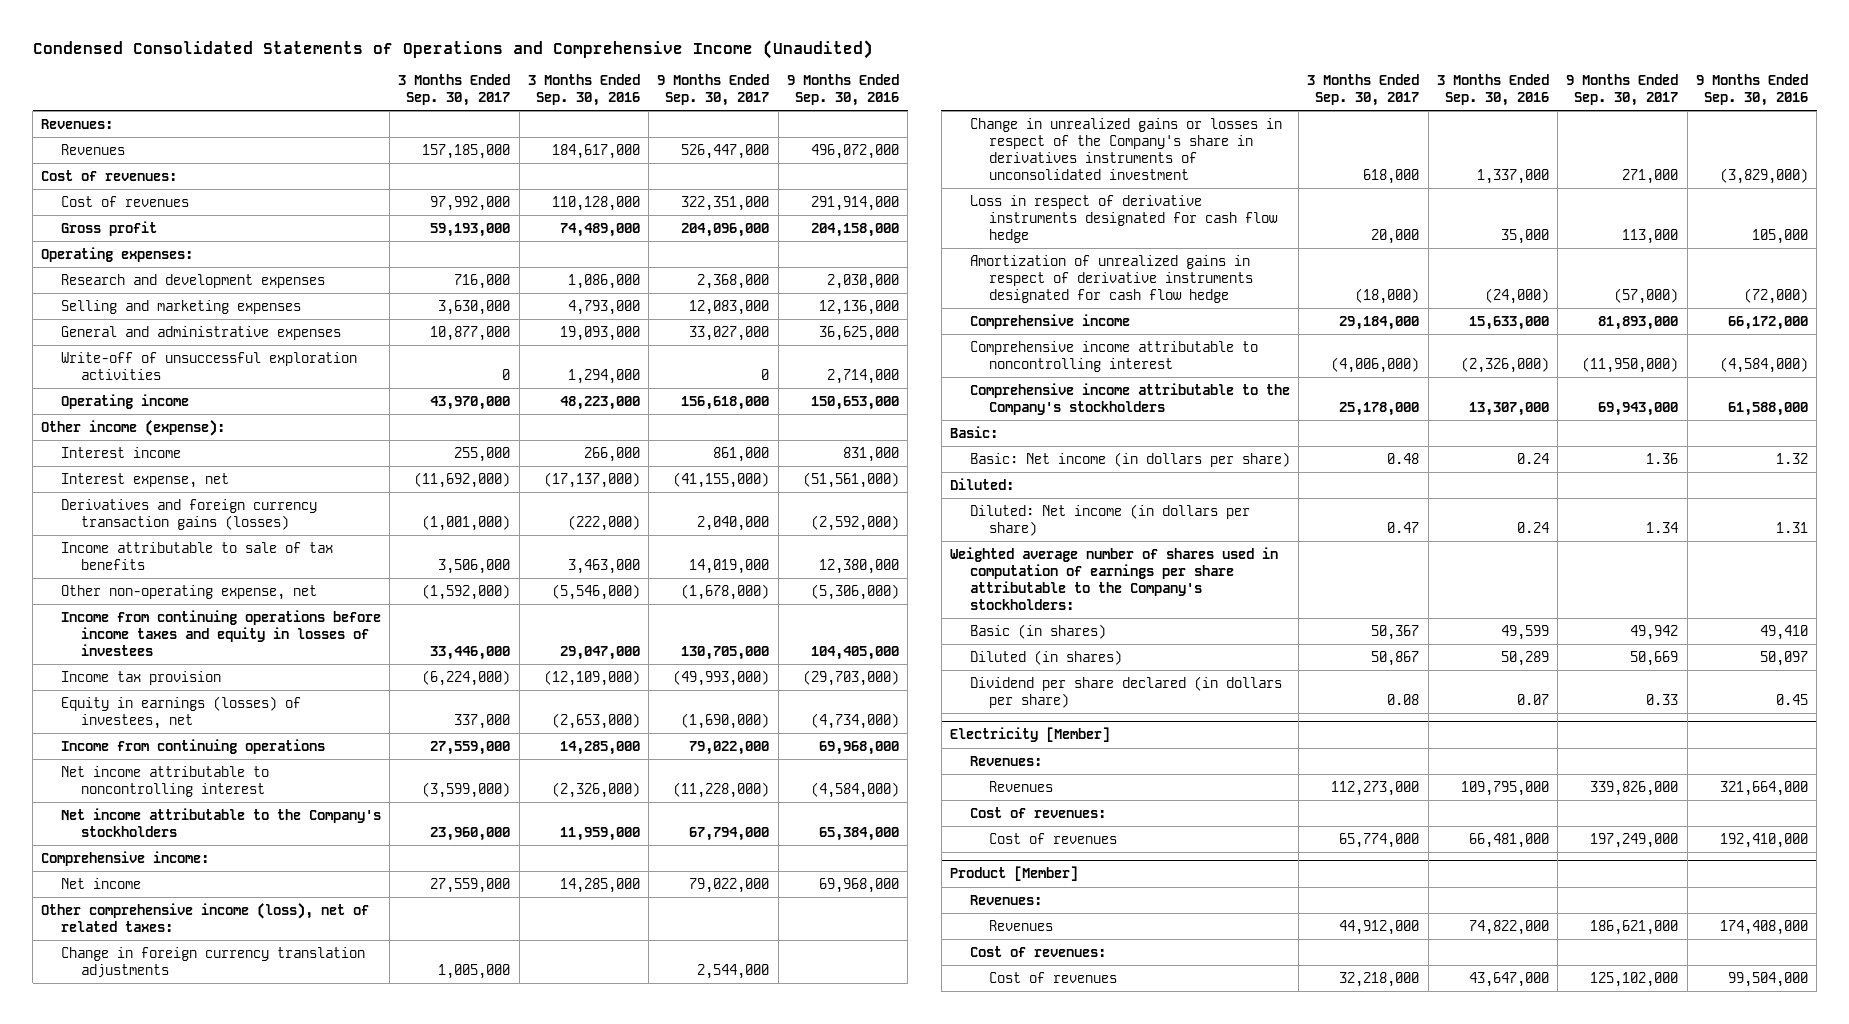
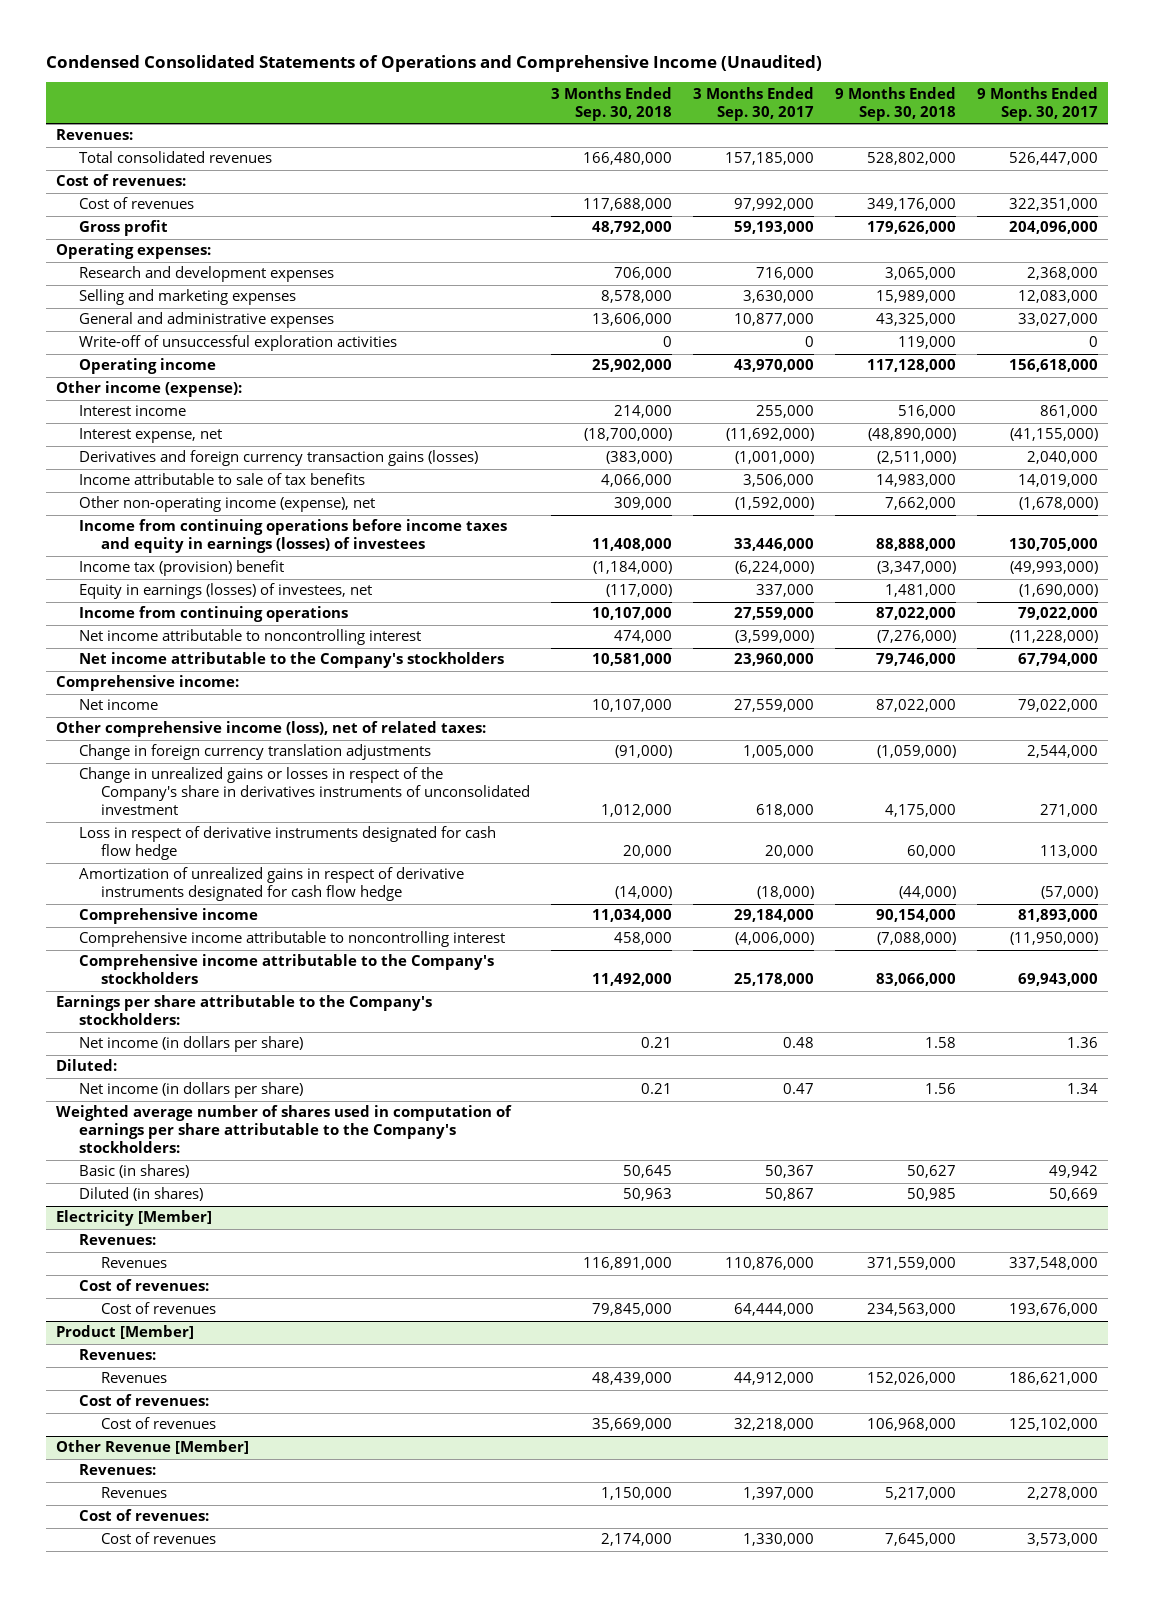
[527,73,640,106] 3 Months Ended Sep. 30, 2016 -> none
[786,73,899,106] 9 Months Ended Sep. 30, 2016 -> none
none -> [550,86,672,121] 3 Months Ended Sep. 30, 2018
none -> [834,86,956,121] 9 Months Ended Sep. 30, 2018
[60,143,125,155] Revenues -> [78,151,272,164] Total consolidated revenues
[60,584,317,600] Other non-operating expense, net -> [78,496,375,513] Other non-operating income (expense), net
[60,609,381,656] Income from continuing operations before income taxes and equity in losses of investees -> [78,519,507,554] Income from continuing operations before income taxes and equity in earnings (losses) of investees
[60,670,221,685] Income tax provision -> [78,560,284,577] Income tax (provision) benefit
[950,425,999,438] Basic: -> none
none -> [56,995,433,1026] Earnings per share attributable to the Company's stockholders:
[969,451,1290,467] Basic: Net income (in dollars per share) -> [78,1036,303,1053] Net income (in dollars per share)
[969,503,1250,536] Diluted: Net income (in dollars per share) -> [78,1082,303,1099] Net income (in dollars per share)
[969,675,1282,708] Dividend per share declared (in dollars per share) -> none
[1331,780,1420,796] 112,273,000 -> [724,1257,814,1271] 110,876,000
[1590,780,1679,796] 339,826,000 -> [1008,1257,1098,1271] 337,548,000
[1339,832,1420,848] 65,774,000 -> [733,1303,814,1317] 64,444,000
[1590,832,1679,848] 197,249,000 -> [1008,1303,1098,1317] 193,676,000
none -> [56,1440,250,1455] Other Revenue [Member]
none -> [78,1464,156,1476] Revenues:
none -> [100,1487,167,1499] Revenues
none -> [78,1509,209,1522] Cost of revenues:
none -> [100,1532,216,1545] Cost of revenues

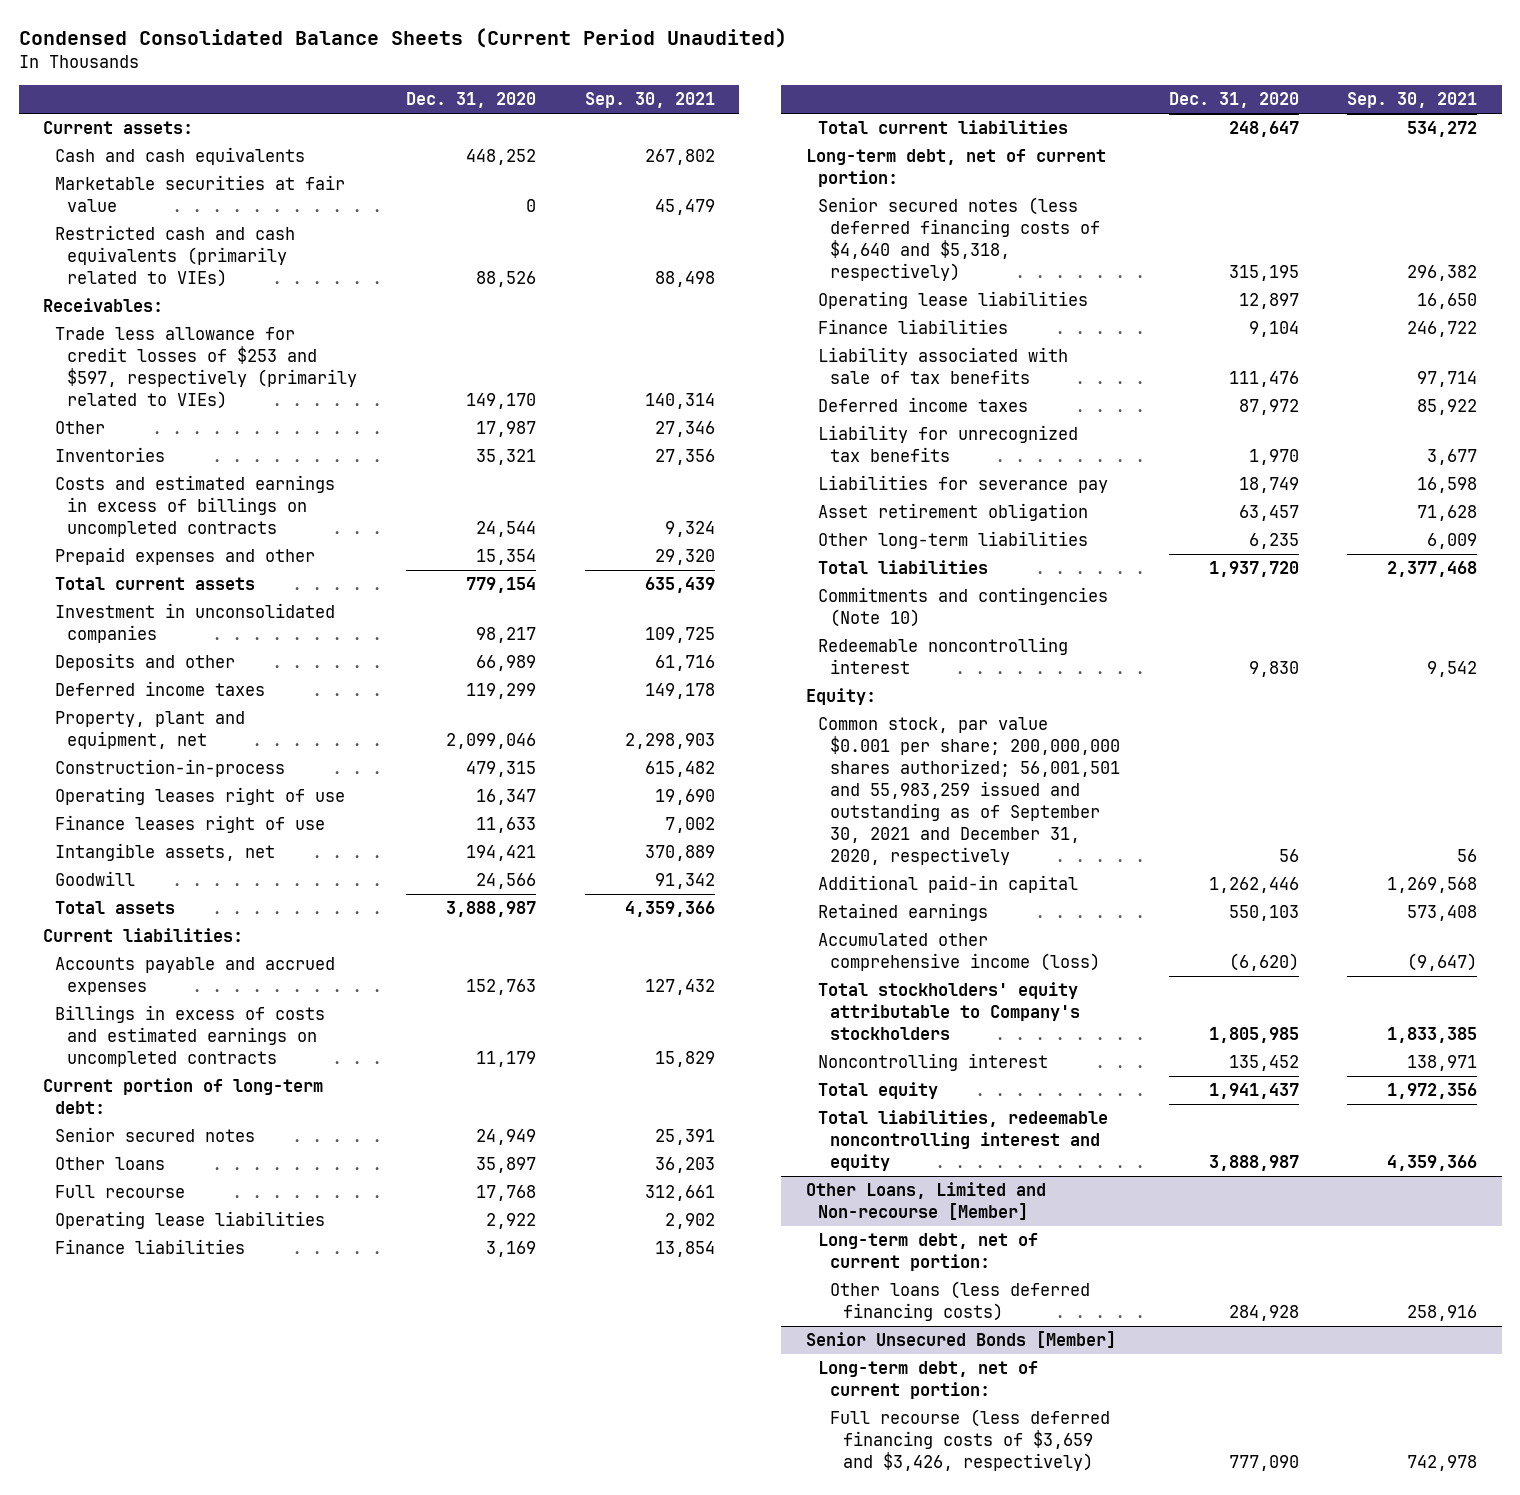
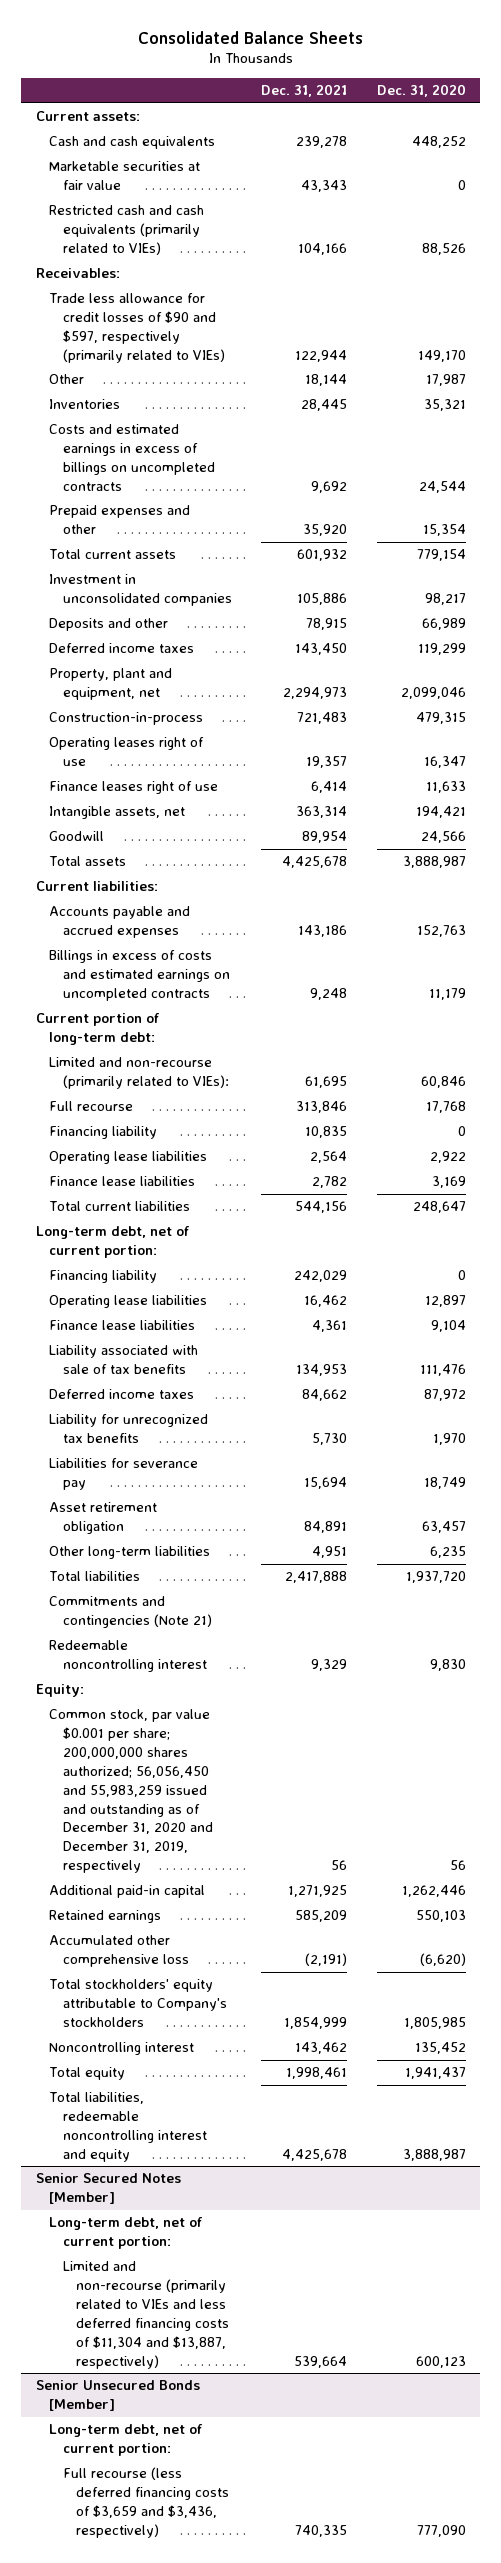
[18,27,787,48] Condensed Consolidated Balance Sheets (Current Period Unaudited) -> [137,30,363,44] Consolidated Balance Sheets
[584,92,715,109] Sep. 30, 2021 -> none
none -> [261,84,348,98] Dec. 31, 2021
[55,327,358,410] Trade less allowance for credit losses of $253 and $597, respectively (primarily related to VIEs) -> [49,293,225,363] Trade less allowance for credit losses of $90 and $597, respectively (primarily related to VIEs)
[55,1127,256,1143] Senior secured notes -> none
[55,1157,166,1171] Other loans -> none
none -> [49,1057,229,1090] Limited and non-recourse (primarily related to VIEs):
none -> [49,1126,158,1140] Financing liability
[55,1239,246,1255] Finance liabilities -> [49,1176,196,1187] Finance lease liabilities
[817,197,1101,282] Senior secured notes (less deferred financing costs of $4,640 and $5,318, respectively) -> none
none -> [49,1270,158,1284] Financing liability
[817,319,1008,335] Finance liabilities -> [49,1320,196,1331] Finance lease liabilities
[817,587,1108,628] Commitments and contingencies (Note 10) -> [49,1596,212,1629] Commitments and contingencies (Note 21)
[817,717,1121,866] Common stock, par value $0.001 per share; 200,000,000 shares authorized; 56,001,501 and 55,983,259 issued and outstanding as of September 30, 2021 and December 31, 2020, respectively -> [49,1709,213,1874] Common stock, par value $0.001 per share; 200,000,000 shares authorized; 56,056,450 and 55,983,259 issued and outstanding as of December 31, 2020 and December 31, 2019, respectively
[817,933,1101,972] Accumulated other comprehensive income (loss) -> [49,1935,189,1968] Accumulated other comprehensive loss
[805,1182,1046,1221] Other Loans, Limited and Non-recourse [Member] -> none
none -> [35,2173,181,2205] Senior Secured Notes [Member]
[830,1281,1091,1322] Other loans (less deferred financing costs) -> none
none -> [62,2261,230,2369] Limited and non-recourse (primarily related to VIEs and less deferred financing costs of $11,304 and $13,887, respectively)
[830,1409,1111,1472] Full recourse (less deferred financing costs of $3,659 and $3,426, respectively) -> [62,2467,230,2538] Full recourse (less deferred financing costs of $3,659 and $3,436, respectively)

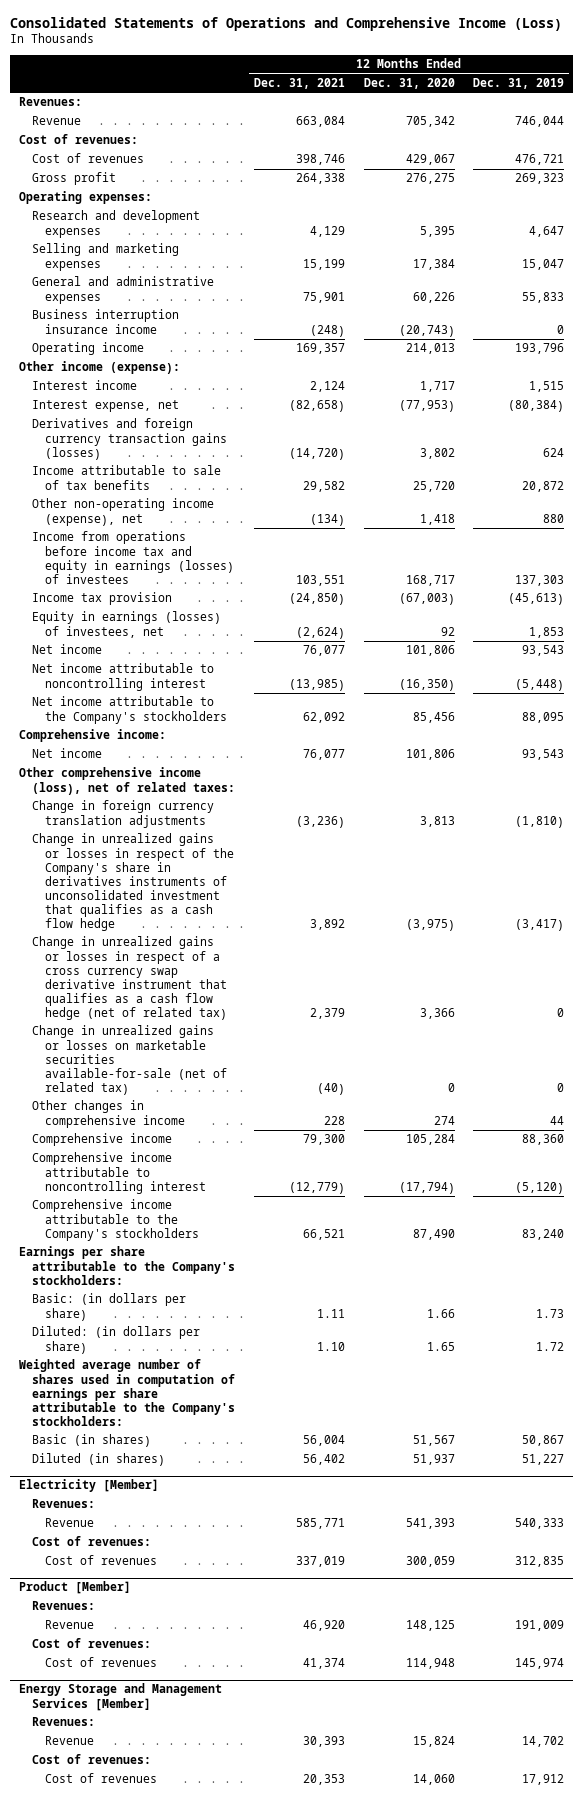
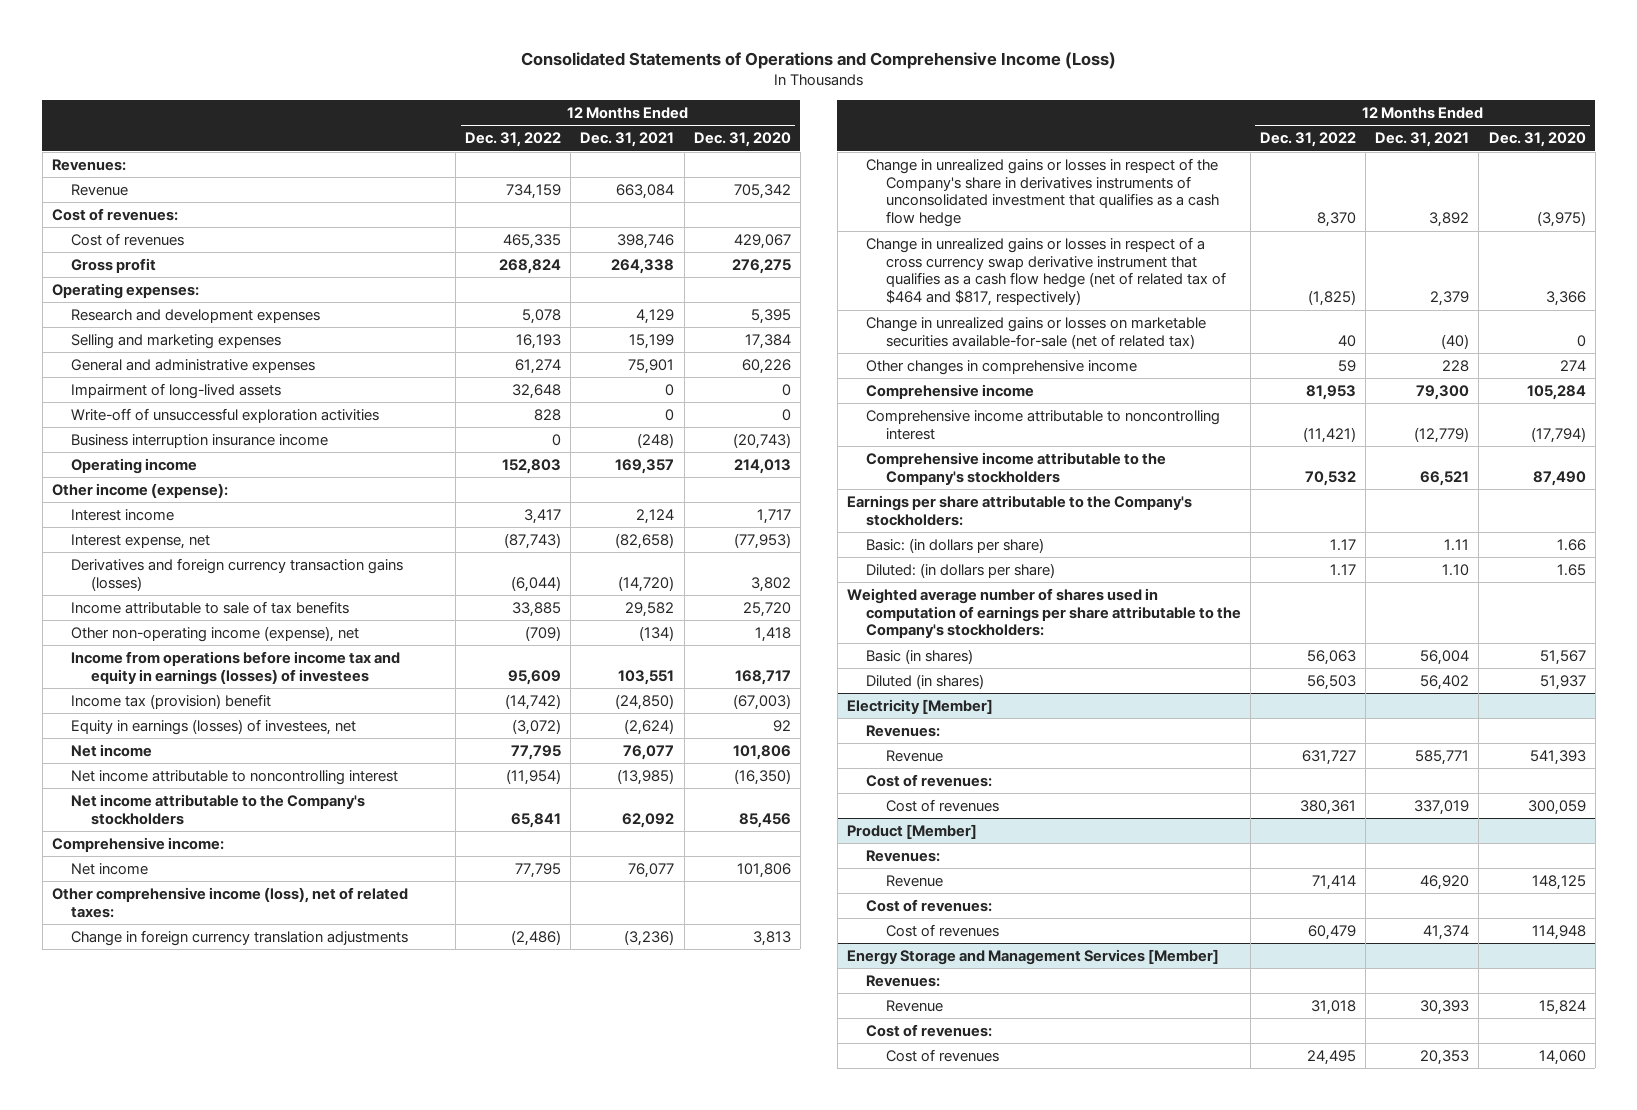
[473,78,565,90] Dec. 31, 2019 -> none
none -> [465,132,562,148] Dec. 31, 2022
none -> [71,382,282,399] Impairment of long-lived assets
none -> [71,407,380,423] Write-off of unsuccessful exploration activities
[32,592,173,606] Income tax provision -> [71,693,272,709] Income tax (provision) benefit
[32,936,228,1020] Change in unrealized gains or losses in respect of a cross currency swap derivative instrument that qualifies as a cash flow hedge (net of related tax) -> [866,236,1226,307] Change in unrealized gains or losses in respect of a cross currency swap derivative instrument that qualifies as a cash flow hedge (net of related tax of $464 and $817, respectively)

